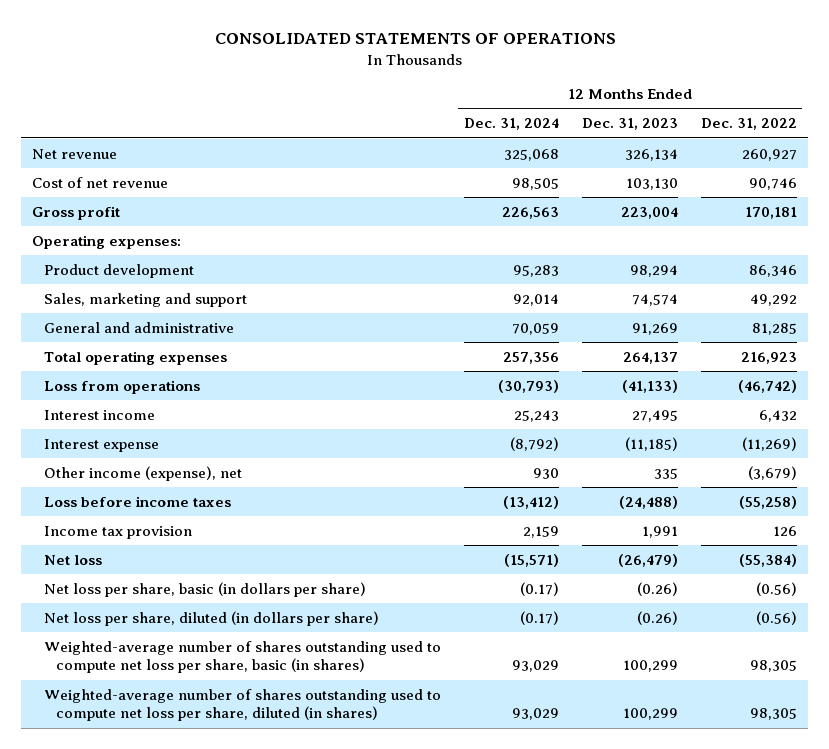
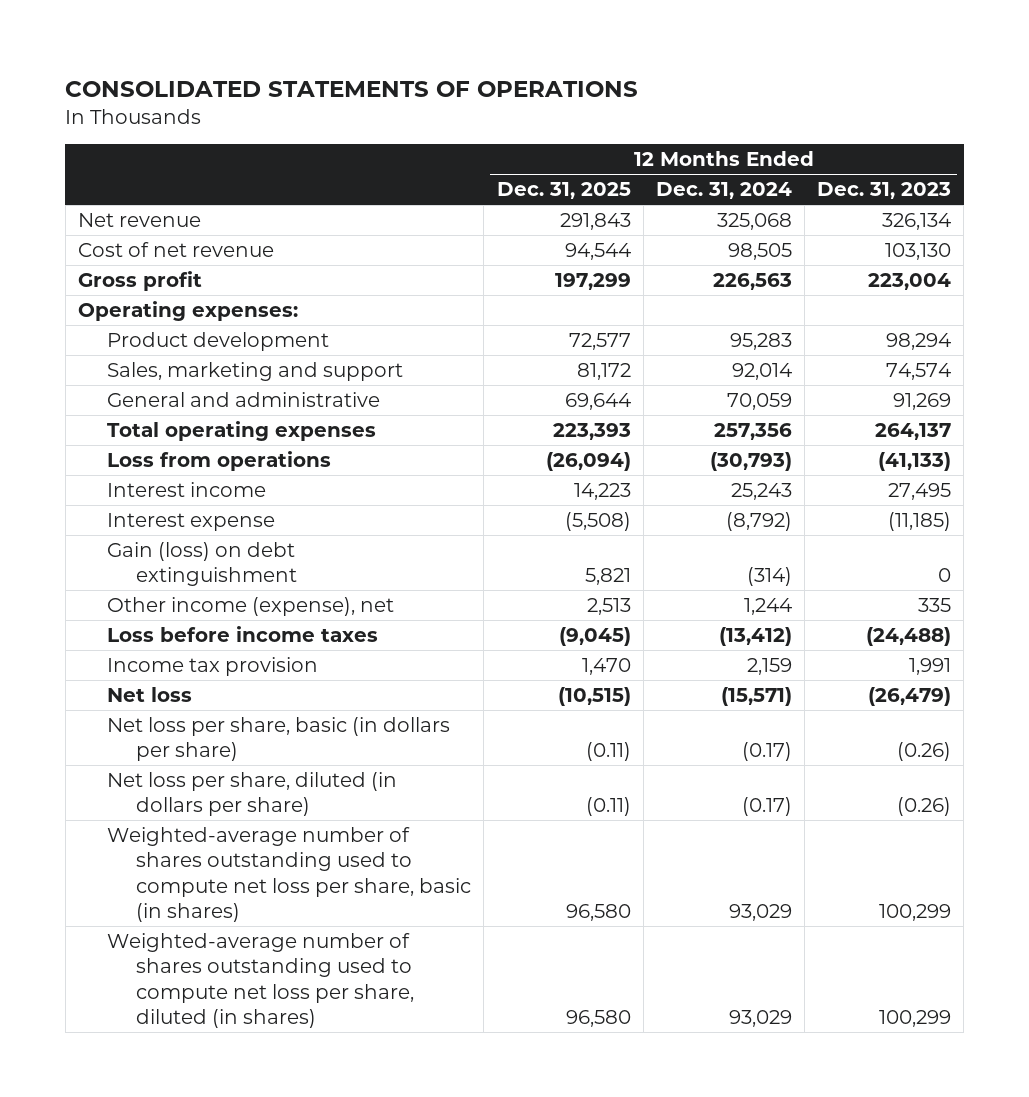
[700,118,797,131] Dec. 31, 2022 -> none
none -> [496,182,631,200] Dec. 31, 2025
none -> [107,542,298,587] Gain (loss) on debt extinguishment
[533,467,560,479] 930 -> [743,598,792,616] 1,244

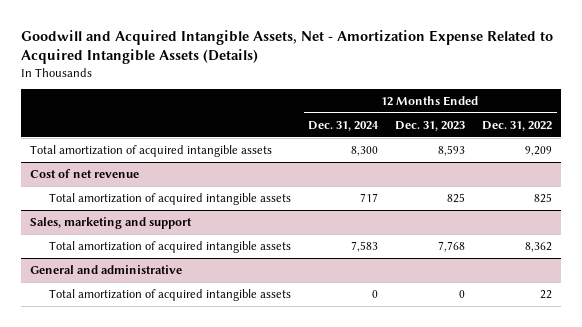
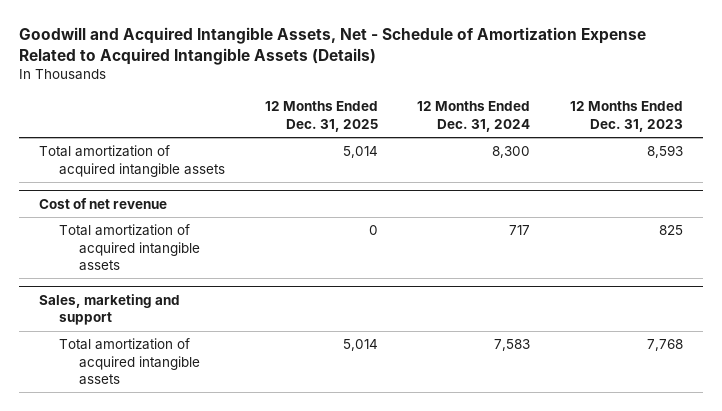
[21,29,554,64] Goodwill and Acquired Intangible Assets, Net - Amortization Expense Related to Acquired Intangible Assets (Details) -> [18,26,646,66] Goodwill and Acquired Intangible Assets, Net - Schedule of Amortization Expense Related to Acquired Intangible Assets (Details)
[482,120,553,131] Dec. 31, 2022 -> none
none -> [264,101,378,132] 12 Months Ended Dec. 31, 2025
[29,264,182,274] General and administrative -> none
[48,288,291,301] Total amortization of acquired intangible assets -> none

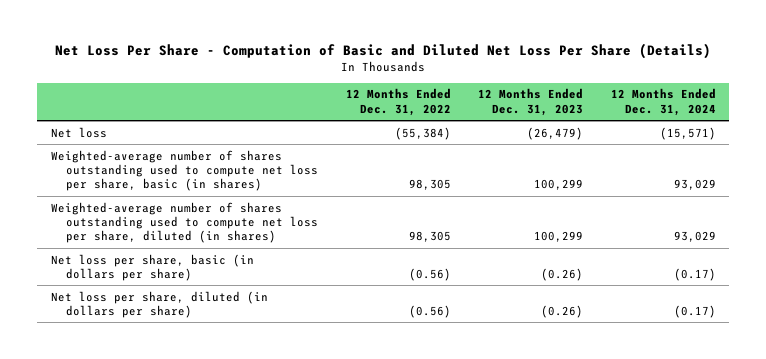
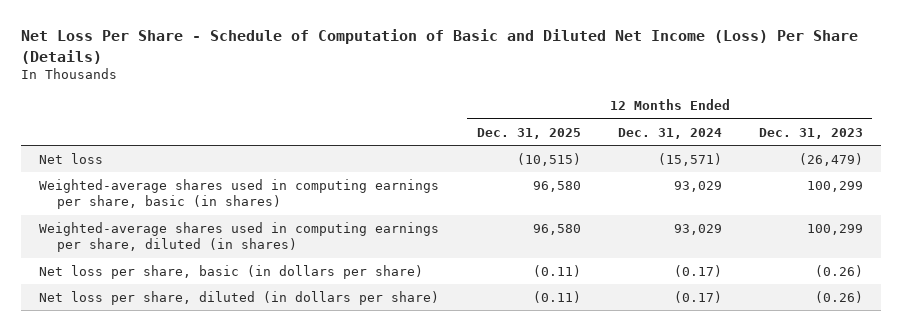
[55,43,712,60] Net Loss Per Share - Computation of Basic and Diluted Net Loss Per Share (Details) -> [20,29,858,64] Net Loss Per Share - Schedule of Computation of Basic and Diluted Net Income (Loss) Per Share (Details)
[345,88,451,116] 12 Months Ended Dec. 31, 2022 -> none
none -> [476,127,581,139] Dec. 31, 2025
[50,149,319,192] Weighted-average number of shares outstanding used to compute net loss per share, basic (in shares) -> [39,178,440,210] Weighted-average shares used in computing earnings per share, basic (in shares)
[50,201,319,244] Weighted-average number of shares outstanding used to compute net loss per share, diluted (in shares) -> [39,221,440,253] Weighted-average shares used in computing earnings per share, diluted (in shares)

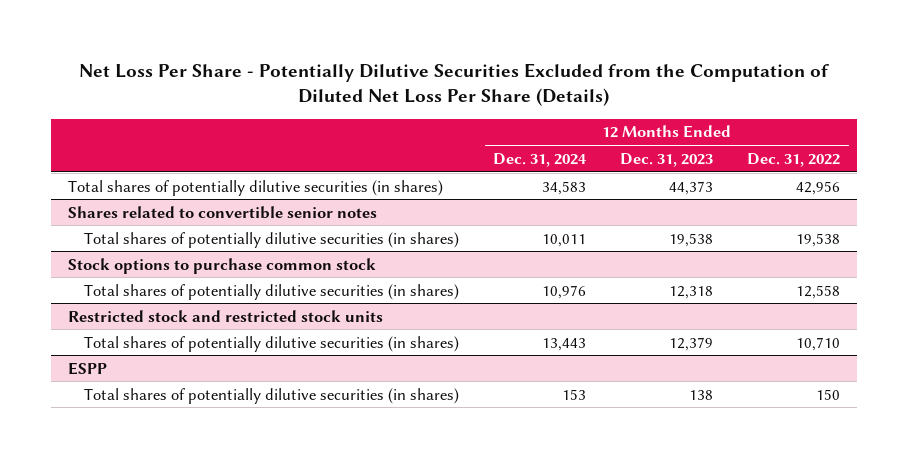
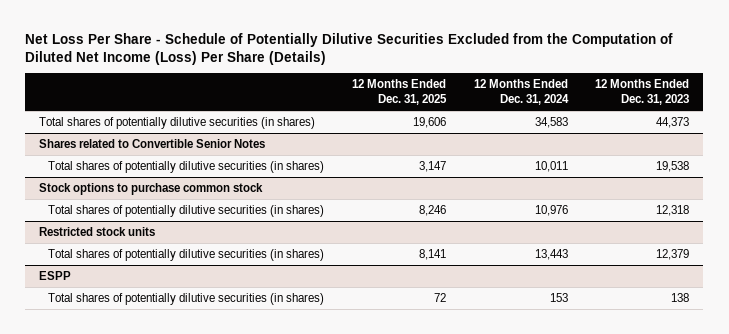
[79,62,830,107] Net Loss Per Share - Potentially Dilutive Securities Excluded from the Computation of Diluted Net Loss Per Share (Details) -> [25,32,674,65] Net Loss Per Share - Schedule of Potentially Dilutive Securities Excluded from the Computation of Diluted Net Income (Loss) Per Share (Details)
[747,152,841,167] Dec. 31, 2022 -> none
none -> [351,79,447,106] 12 Months Ended Dec. 31, 2025
[67,205,377,219] Shares related to convertible senior notes -> [39,139,266,149] Shares related to Convertible Senior Notes
[67,309,383,322] Restricted stock and restricted stock units -> [39,227,156,237] Restricted stock units

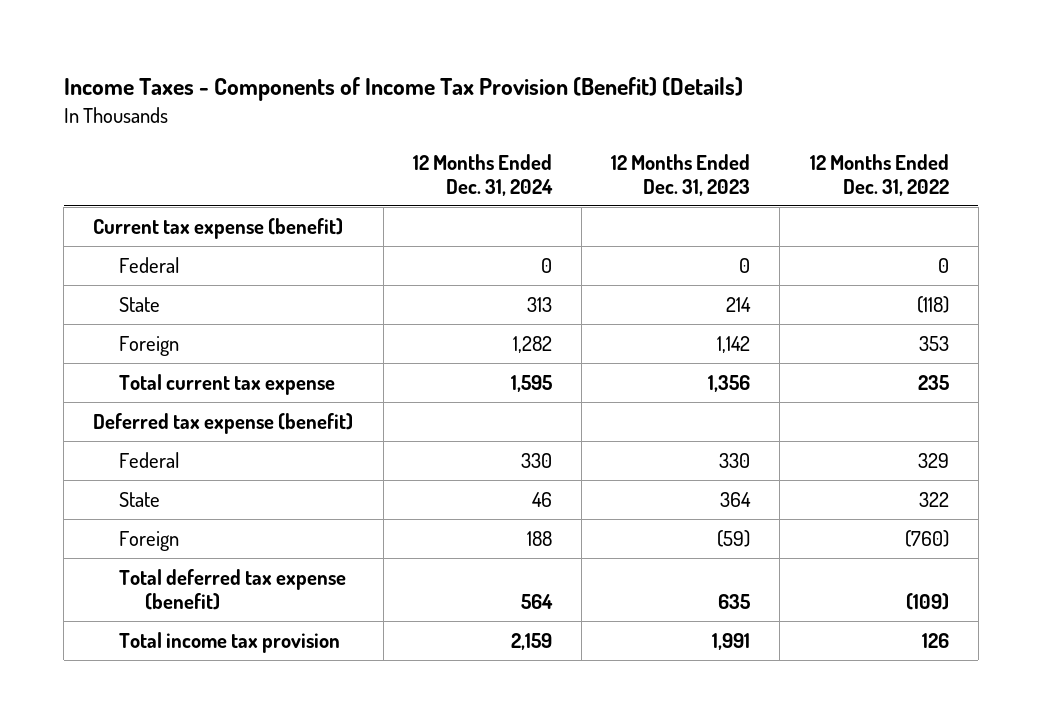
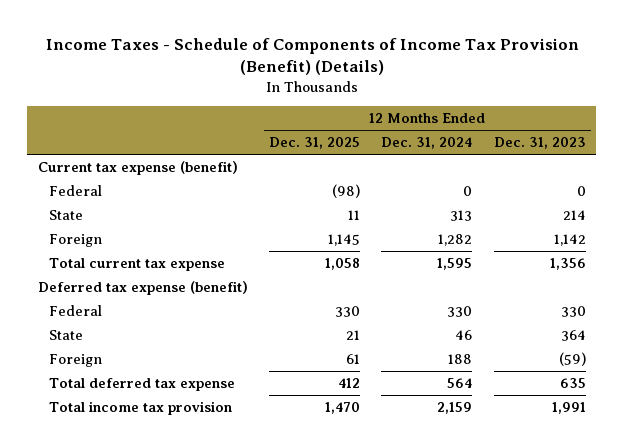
[63,77,743,102] Income Taxes - Components of Income Tax Provision (Benefit) (Details) -> [45,37,579,76] Income Taxes - Schedule of Components of Income Tax Provision (Benefit) (Details)
[809,153,949,196] 12 Months Ended Dec. 31, 2022 -> none
none -> [269,137,361,150] Dec. 31, 2025
[118,568,346,610] Total deferred tax expense (benefit) -> [48,377,235,391] Total deferred tax expense

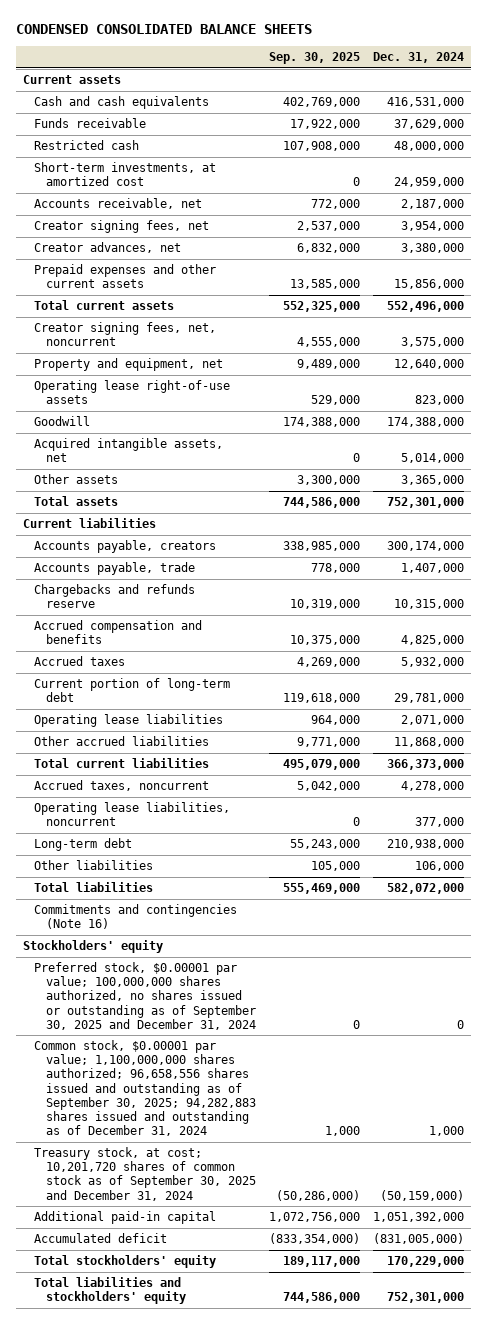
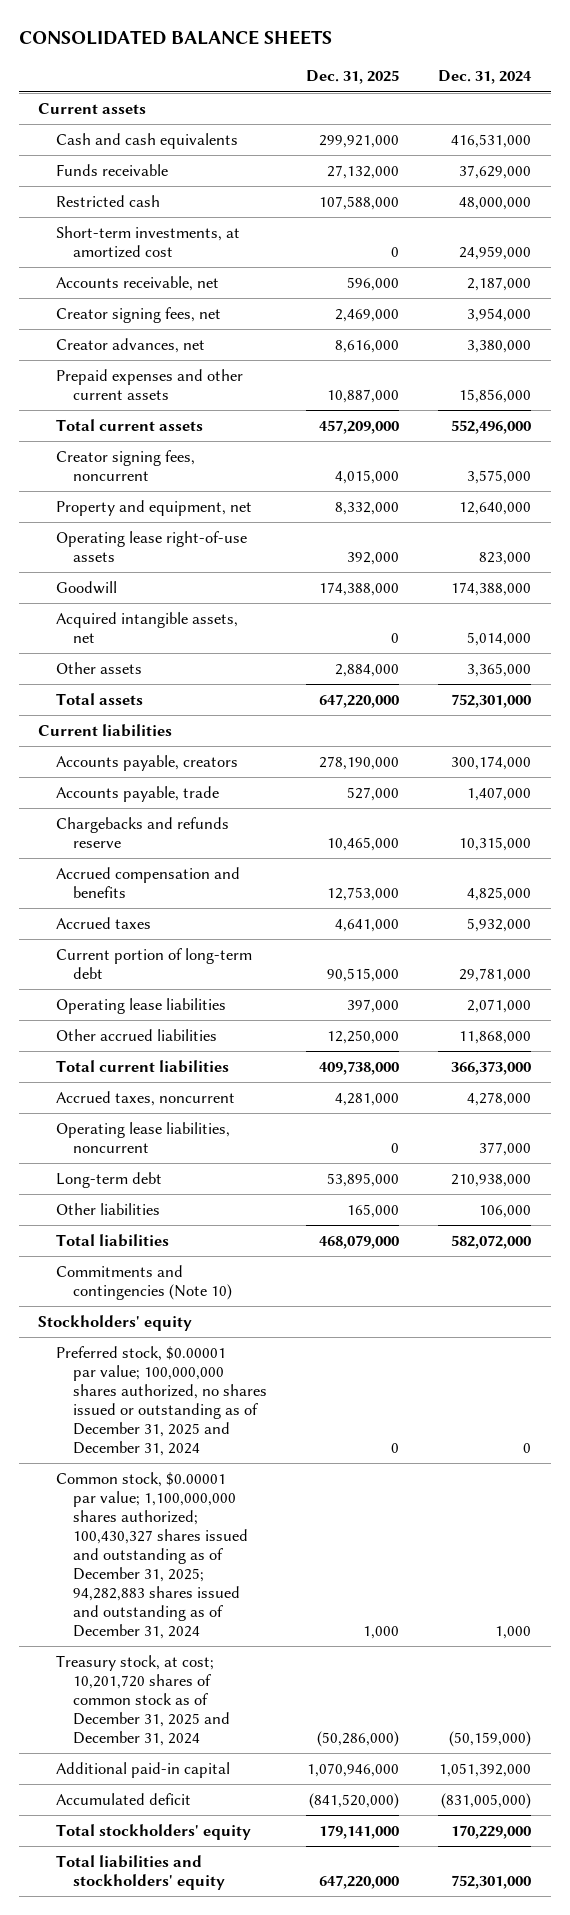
[16,24,313,35] CONDENSED CONSOLIDATED BALANCE SHEETS -> [18,30,332,46] CONSOLIDATED BALANCE SHEETS
[269,51,361,64] Sep. 30, 2025 -> none
none -> [306,70,400,85] Dec. 31, 2025
[34,322,217,347] Creator signing fees, net, noncurrent -> [55,449,195,481] Creator signing fees, noncurrent
[34,904,238,930] Commitments and contingencies (Note 16) -> [55,1264,233,1300] Commitments and contingencies (Note 10)
[34,962,256,1030] Preferred stock, $0.00001 par value; 100,000,000 shares authorized, no shares issued or outstanding as of September 30, 2025 and December 31, 2024 -> [55,1345,268,1457] Preferred stock, $0.00001 par value; 100,000,000 shares authorized, no shares issued or outstanding as of December 31, 2025 and December 31, 2024
[34,1040,256,1137] Common stock, $0.00001 par value; 1,100,000,000 shares authorized; 96,658,556 shares issued and outstanding as of September 30, 2025; 94,282,883 shares issued and outstanding as of December 31, 2024 -> [55,1471,249,1640] Common stock, $0.00001 par value; 1,100,000,000 shares authorized; 100,430,327 shares issued and outstanding as of December 31, 2025; 94,282,883 shares issued and outstanding as of December 31, 2024
[34,1147,256,1201] Treasury stock, at cost; 10,201,720 shares of common stock as of September 30, 2025 and December 31, 2024 -> [55,1654,231,1747] Treasury stock, at cost; 10,201,720 shares of common stock as of December 31, 2025 and December 31, 2024

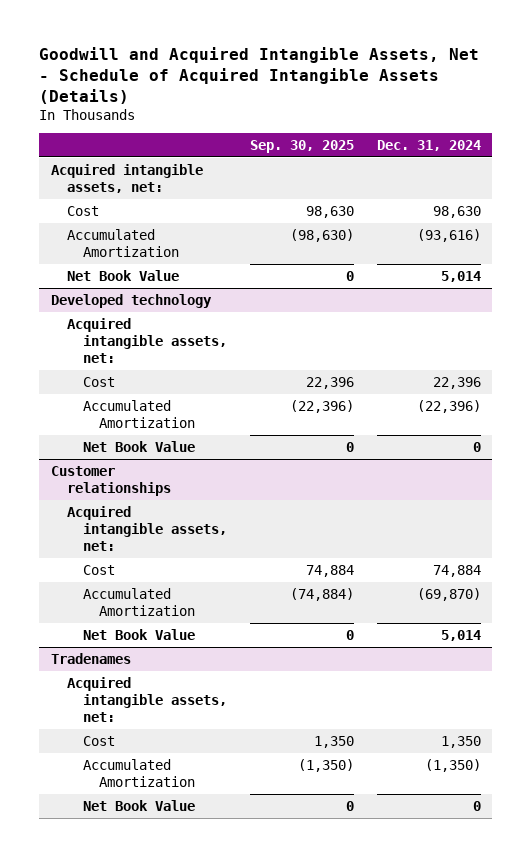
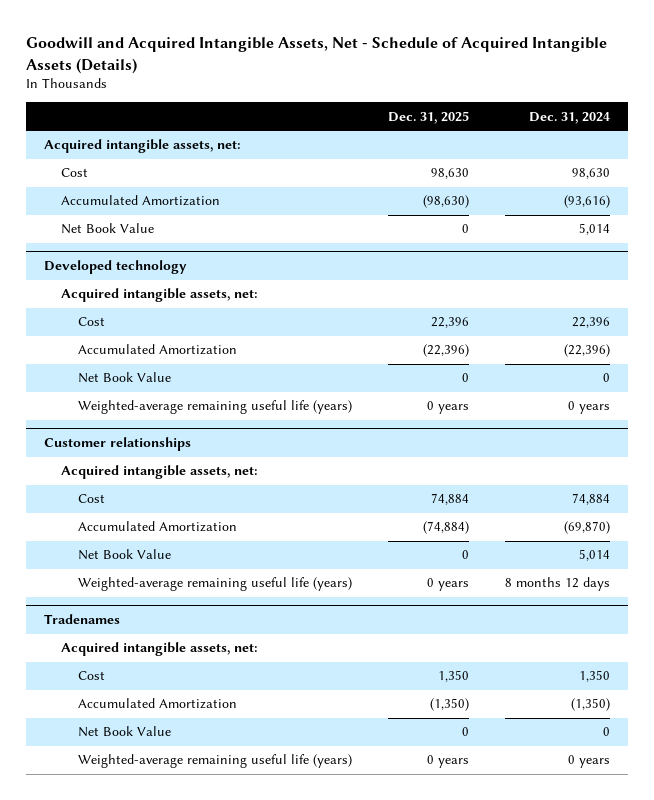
[249,139,354,153] Sep. 30, 2025 -> none
none -> [387,110,469,124] Dec. 31, 2025
none -> [78,400,353,415] Weighted-average remaining useful life (years)
none -> [78,577,353,592] Weighted-average remaining useful life (years)
none -> [78,754,353,769] Weighted-average remaining useful life (years)

